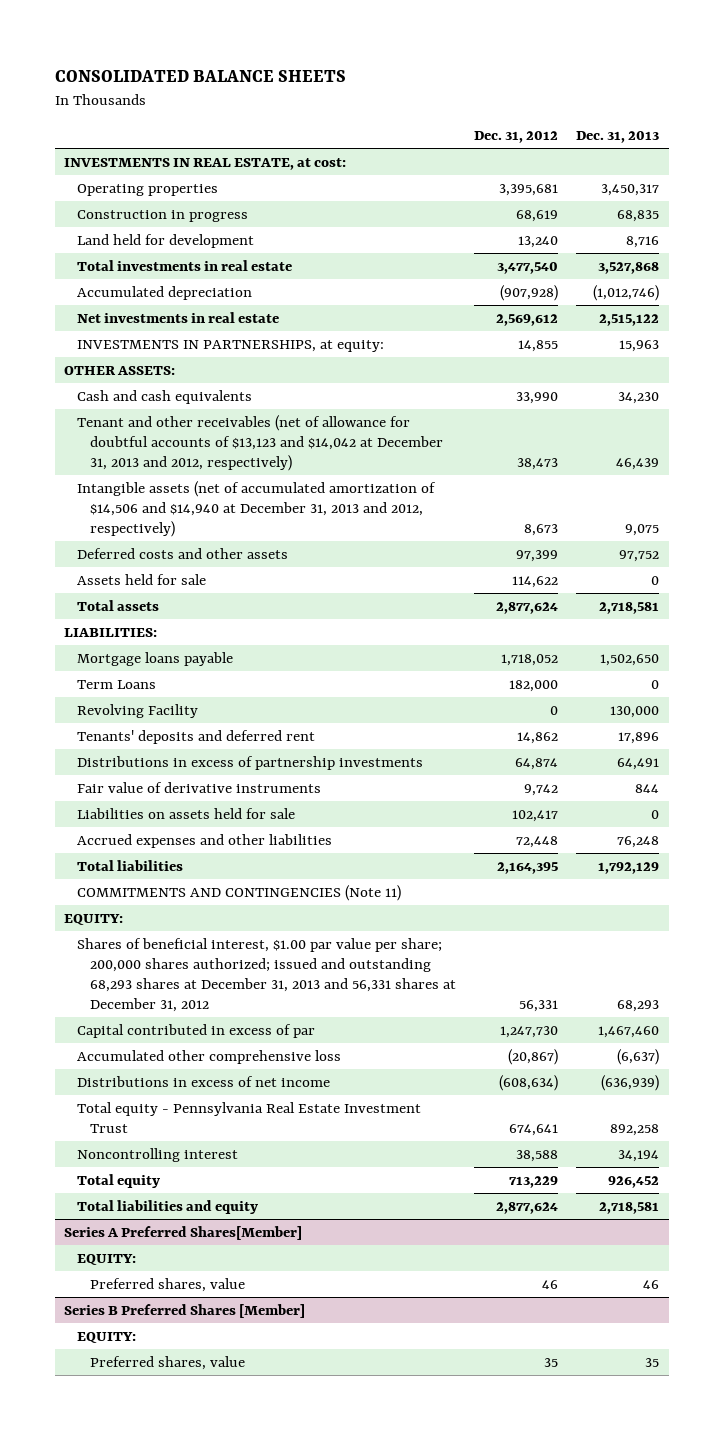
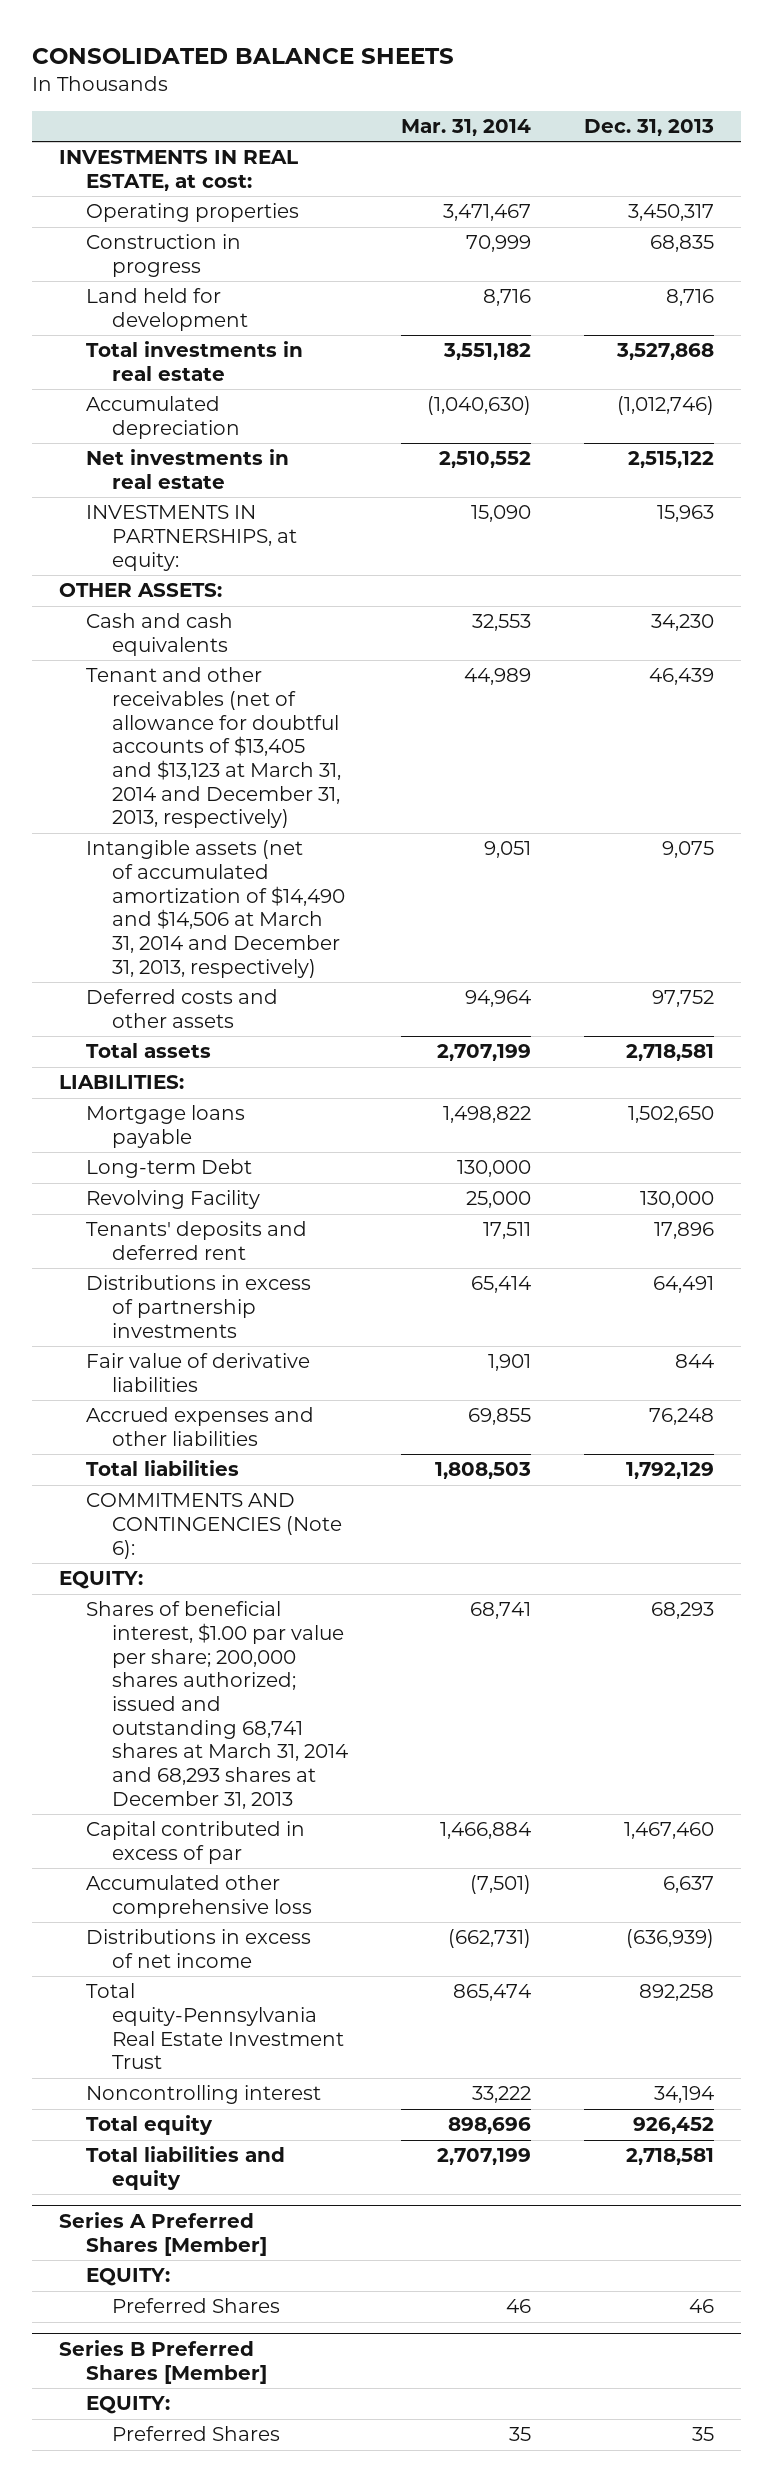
[474,130,559,143] Dec. 31, 2012 -> none
none -> [401,119,532,137] Mar. 31, 2014
[76,415,443,471] Tenant and other receivables (net of allowance for doubtful accounts of $13,123 and $14,042 at December 31, 2013 and 2012, respectively) -> [85,667,342,829] Tenant and other receivables (net of allowance for doubtful accounts of $13,405 and $13,123 at March 31, 2014 and December 31, 2013, respectively)
[76,481,436,537] Intangible assets (net of accumulated amortization of $14,506 and $14,940 at December 31, 2013 and 2012, respectively) -> [85,840,346,978] Intangible assets (net of accumulated amortization of $14,490 and $14,506 at March 31, 2014 and December 31, 2013, respectively)
[76,574,206,586] Assets held for sale -> none
[76,680,156,690] Term Loans -> none
none -> [85,1159,252,1179] Long-term Debt
[76,808,295,820] Liabilities on assets held for sale -> none
[76,782,321,794] Fair value of derivative instruments -> [85,1353,310,1393] Fair value of derivative liabilities
[76,885,401,902] COMMITMENTS AND CONTINGENCIES (Note 11) -> [85,1493,343,1559] COMMITMENTS AND CONTINGENCIES (Note 6):
[76,938,456,1012] Shares of beneficial interest, $1.00 par value per share; 200,000 shares authorized; issued and outstanding 68,293 shares at December 31, 2013 and 56,331 shares at December 31, 2012 -> [85,1601,349,1809] Shares of beneficial interest, $1.00 par value per share; 200,000 shares authorized; issued and outstanding 68,741 shares at March 31, 2014 and 68,293 shares at December 31, 2013
[617,1049,660,1066] (6,637) -> [663,1876,715,1894] 6,637
[76,1102,421,1133] Total equity - Pennsylvania Real Estate Investment Trust -> [85,1983,345,2070] Total equity-Pennsylvania Real Estate Investment Trust
[64,1226,303,1241] Series A Preferred Shares[Member] -> [58,2212,267,2256] Series A Preferred Shares [Member]
[89,1278,245,1293] Preferred shares, value -> [112,2298,281,2314] Preferred Shares
[89,1356,245,1371] Preferred shares, value -> [112,2426,281,2442] Preferred Shares

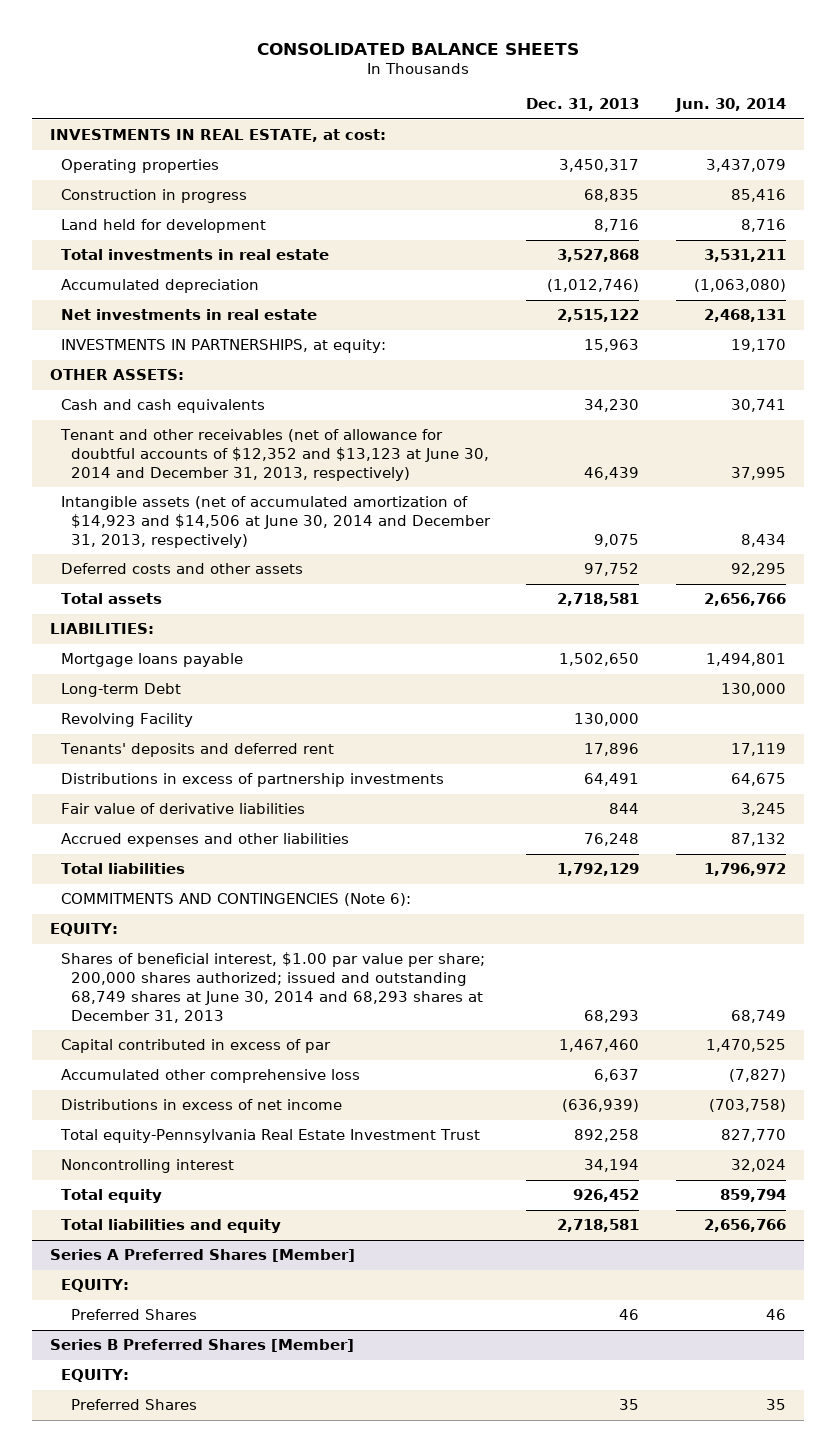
[401,119,532,137] Mar. 31, 2014 -> none
none -> [674,98,786,113] Jun. 30, 2014
[85,667,342,829] Tenant and other receivables (net of allowance for doubtful accounts of $13,405 and $13,123 at March 31, 2014 and December 31, 2013, respectively) -> [59,429,490,481] Tenant and other receivables (net of allowance for doubtful accounts of $12,352 and $13,123 at June 30, 2014 and December 31, 2013, respectively)
[85,840,346,978] Intangible assets (net of accumulated amortization of $14,490 and $14,506 at March 31, 2014 and December 31, 2013, respectively) -> [60,496,492,548] Intangible assets (net of accumulated amortization of $14,923 and $14,506 at June 30, 2014 and December 31, 2013, respectively)
[85,1601,349,1809] Shares of beneficial interest, $1.00 par value per share; 200,000 shares authorized; issued and outstanding 68,741 shares at March 31, 2014 and 68,293 shares at December 31, 2013 -> [60,952,485,1023] Shares of beneficial interest, $1.00 par value per share; 200,000 shares authorized; issued and outstanding 68,749 shares at June 30, 2014 and 68,293 shares at December 31, 2013

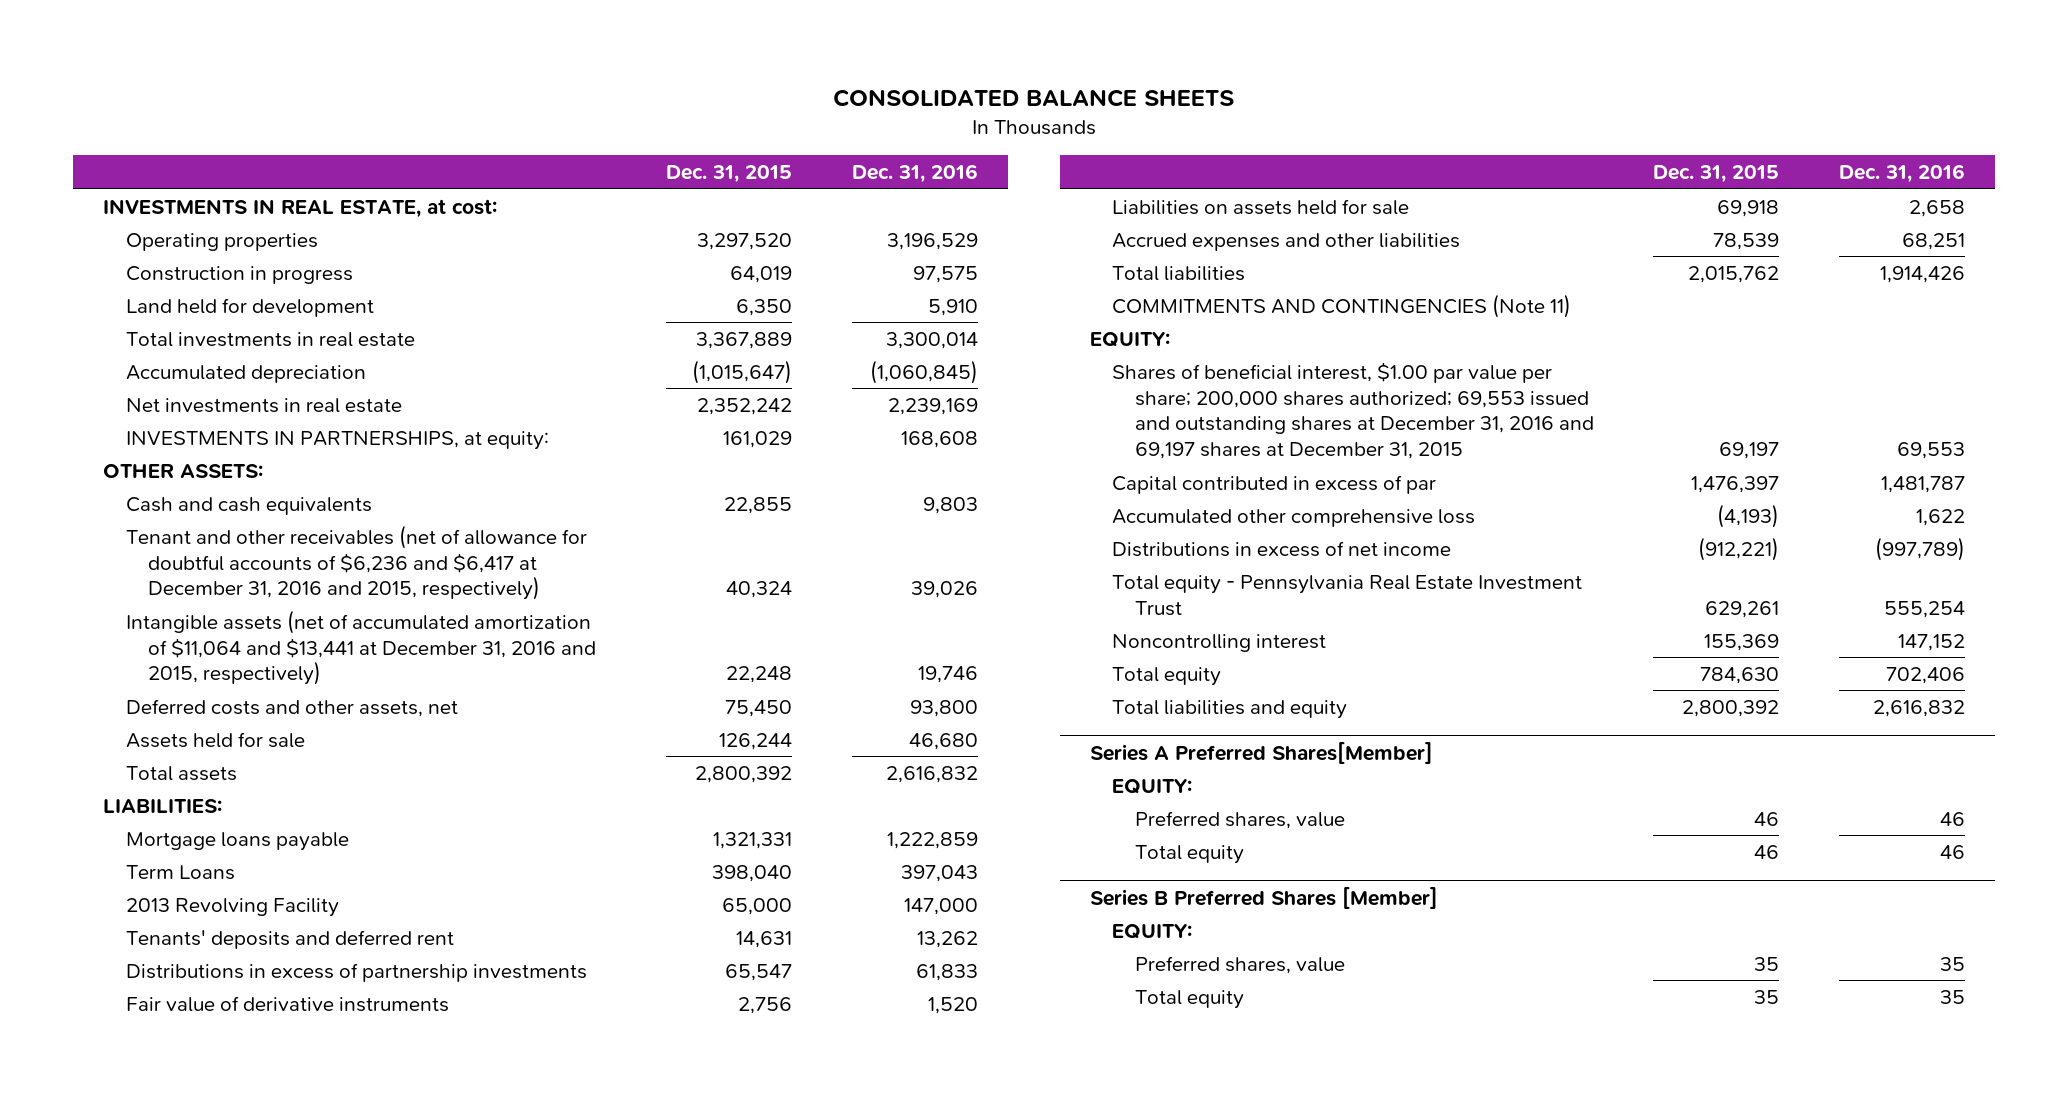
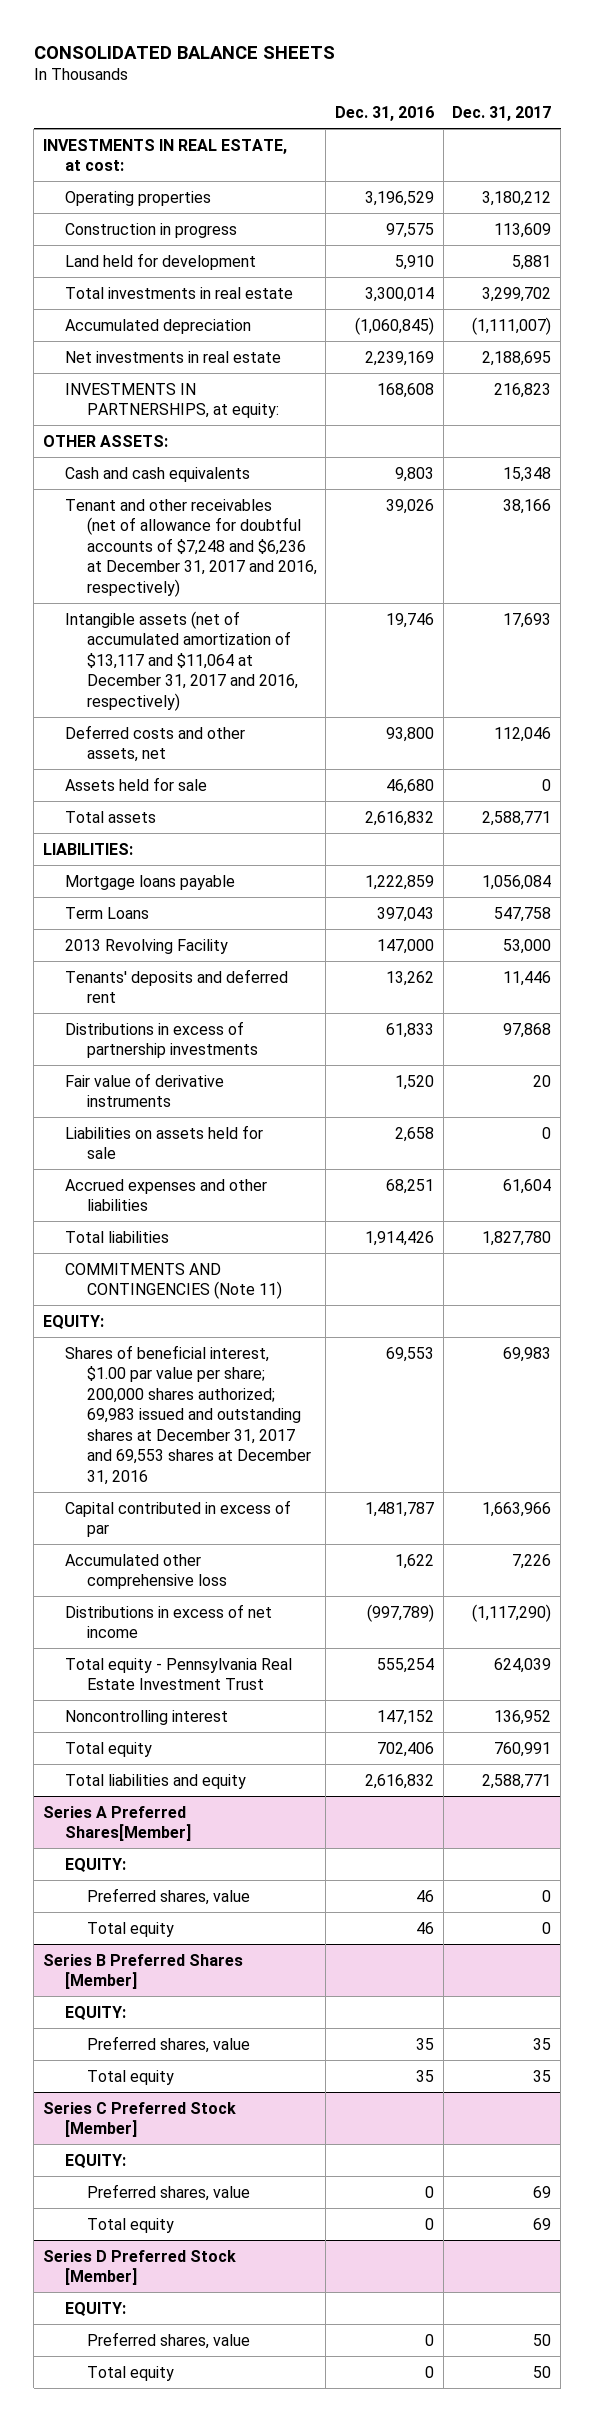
[666,165,793,184] Dec. 31, 2015 -> none
none -> [452,106,552,122] Dec. 31, 2017
[125,524,587,601] Tenant and other receivables (net of allowance for doubtful accounts of $6,236 and $6,417 at December 31, 2016 and 2015, respectively) -> [64,498,317,597] Tenant and other receivables (net of allowance for doubtful accounts of $7,248 and $6,236 at December 31, 2017 and 2016, respectively)
[125,609,596,686] Intangible assets (net of accumulated amortization of $11,064 and $13,441 at December 31, 2016 and 2015, respectively) -> [64,610,298,711] Intangible assets (net of accumulated amortization of $13,117 and $11,064 at December 31, 2017 and 2016, respectively)
[1112,361,1594,460] Shares of beneficial interest, $1.00 par value per share; 200,000 shares authorized; 69,553 issued and outstanding shares at December 31, 2016 and 69,197 shares at December 31, 2015 -> [64,1344,311,1485] Shares of beneficial interest, $1.00 par value per share; 200,000 shares authorized; 69,983 issued and outstanding shares at December 31, 2017 and 69,553 shares at December 31, 2016
none -> [42,2101,236,2138] Series C Preferred Stock [Member]
none -> [64,2153,126,2168] EQUITY:
none -> [86,2183,250,2201] Preferred shares, value
none -> [86,2217,174,2233] Total equity
none -> [42,2249,236,2286] Series D Preferred Stock [Member]
none -> [64,2301,126,2316] EQUITY:
none -> [86,2331,250,2349] Preferred shares, value
none -> [86,2365,174,2381] Total equity

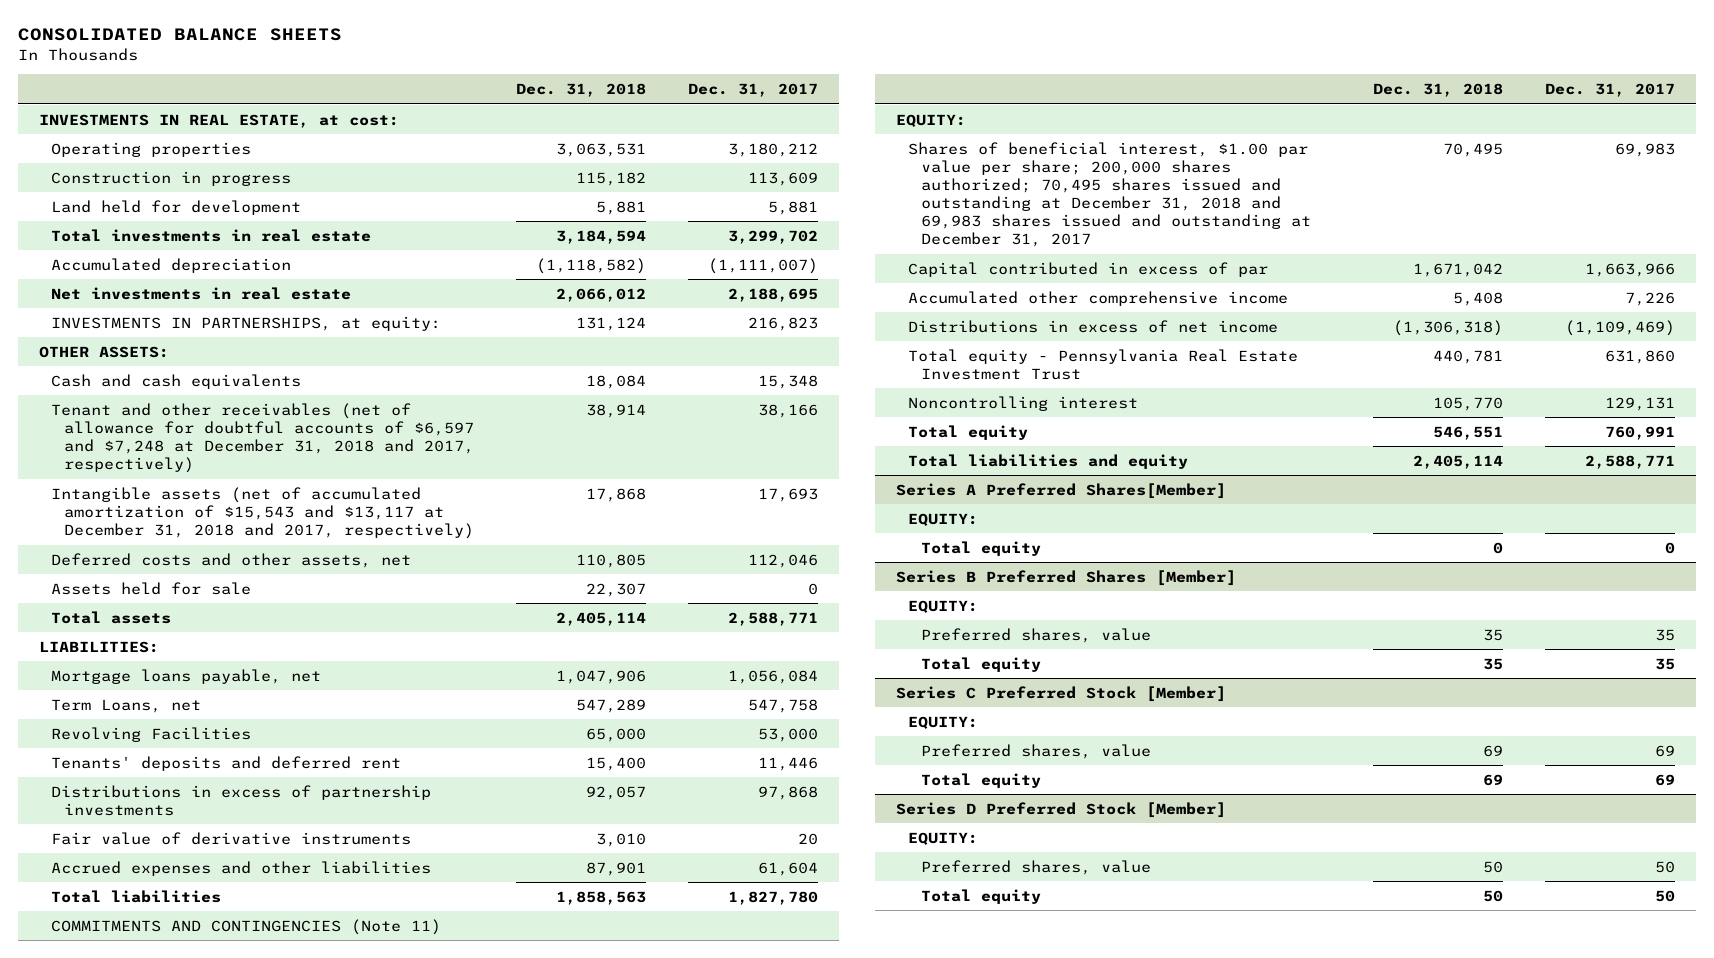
[335,106,435,122] Dec. 31, 2016 -> none
none -> [515,83,646,98] Dec. 31, 2018
[64,498,317,597] Tenant and other receivables (net of allowance for doubtful accounts of $7,248 and $6,236 at December 31, 2017 and 2016, respectively) -> [51,402,474,474] Tenant and other receivables (net of allowance for doubtful accounts of $6,597 and $7,248 at December 31, 2018 and 2017, respectively)
[64,610,298,711] Intangible assets (net of accumulated amortization of $13,117 and $11,064 at December 31, 2017 and 2016, respectively) -> [51,486,474,539] Intangible assets (net of accumulated amortization of $15,543 and $13,117 at December 31, 2018 and 2017, respectively)
[64,874,235,890] Mortgage loans payable -> [51,668,322,684] Mortgage loans payable, net
[64,906,149,919] Term Loans -> [51,698,202,713] Term Loans, net
[64,938,228,954] 2013 Revolving Facility -> [51,726,252,742] Revolving Facilities
[64,1124,263,1160] Liabilities on assets held for sale -> none
[64,1344,311,1485] Shares of beneficial interest, $1.00 par value per share; 200,000 shares authorized; 69,983 issued and outstanding shares at December 31, 2017 and 69,553 shares at December 31, 2016 -> [908,141,1311,248] Shares of beneficial interest, $1.00 par value per share; 200,000 shares authorized; 70,495 shares issued and outstanding at December 31, 2018 and 69,983 shares issued and outstanding at December 31, 2017
[64,1553,227,1590] Accumulated other comprehensive loss -> [908,290,1289,306] Accumulated other comprehensive income
[472,1603,552,1622] (1,117,290) -> [1564,319,1675,336] (1,109,469)
[494,1657,552,1673] 624,039 -> [1604,349,1675,364] 631,860
[494,1709,552,1725] 136,952 -> [1604,396,1675,411] 129,131
[86,1887,250,1905] Preferred shares, value -> none

